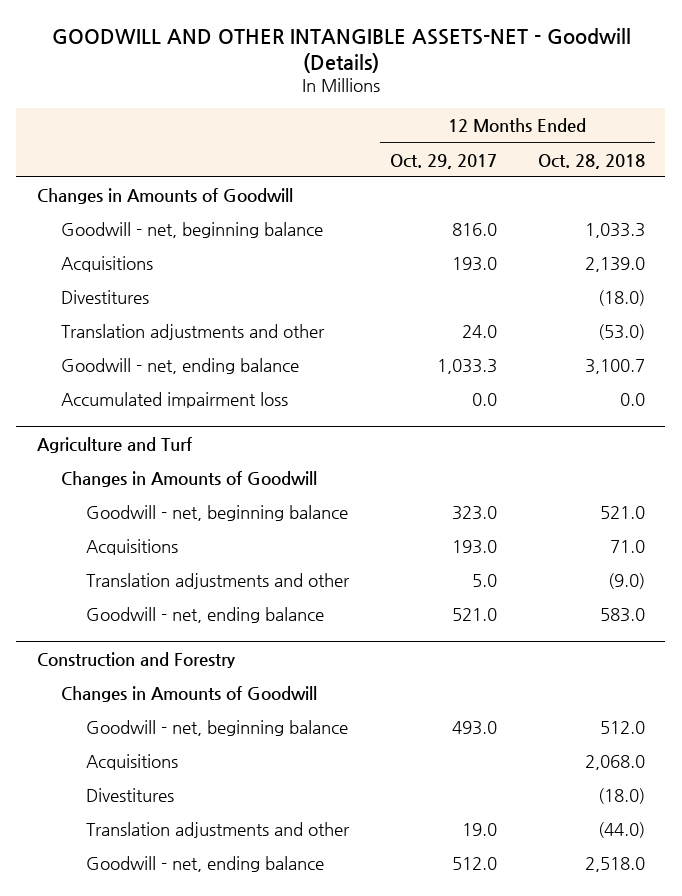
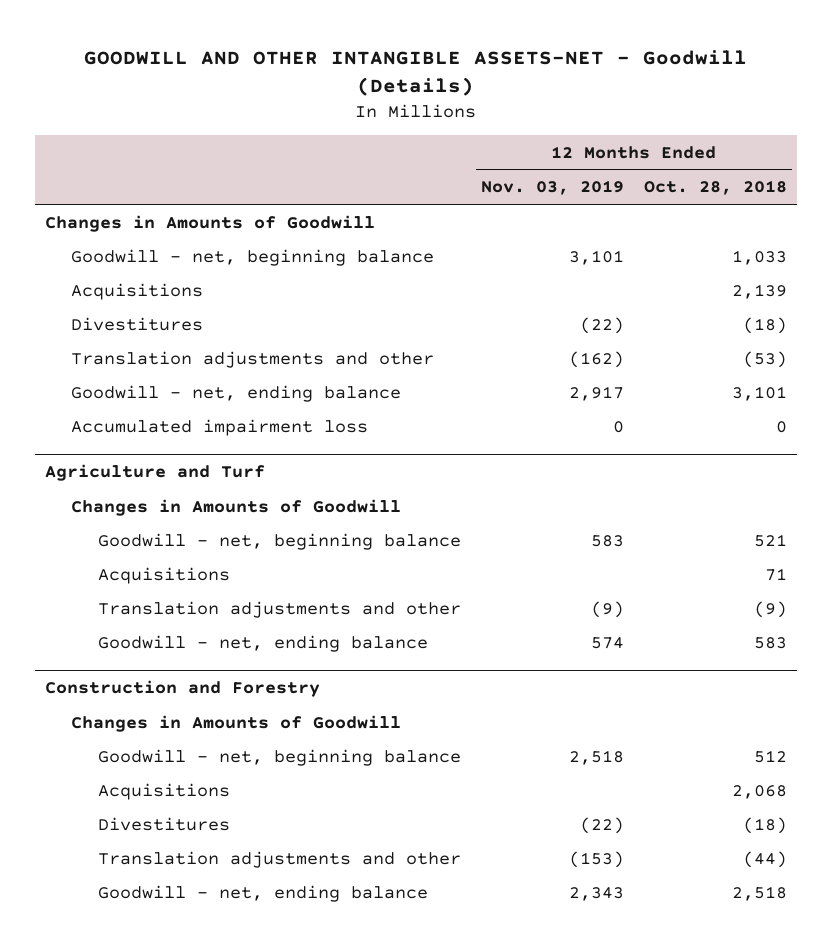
[389,153,497,169] Oct. 29, 2017 -> none
none -> [480,180,624,196] Nov. 03, 2019
[584,223,645,239] 1,033.3 -> [731,249,787,265] 1,033
[584,257,645,273] 2,139.0 -> [731,283,787,299] 2,139
[597,290,645,307] (18.0) -> [742,316,787,334] (18)
[597,324,645,341] (53.0) -> [742,350,787,368] (53)
[584,359,645,375] 3,100.7 -> [731,385,787,401] 3,101
[619,393,645,407] 0.0 -> [775,420,787,433] 0
[599,506,645,520] 521.0 -> [753,533,787,547] 521
[609,540,645,554] 71.0 -> [764,567,787,581] 71
[607,573,645,590] (9.0) -> [753,600,787,618] (9)
[599,608,645,623] 583.0 -> [753,636,787,649] 583
[599,721,645,735] 512.0 -> [753,749,787,763] 512
[584,755,645,771] 2,068.0 -> [731,784,787,799] 2,068
[597,788,645,805] (18.0) -> [742,816,787,834] (18)
[597,822,645,839] (44.0) -> [742,850,787,868] (44)
[584,857,645,873] 2,518.0 -> [731,885,787,901] 2,518

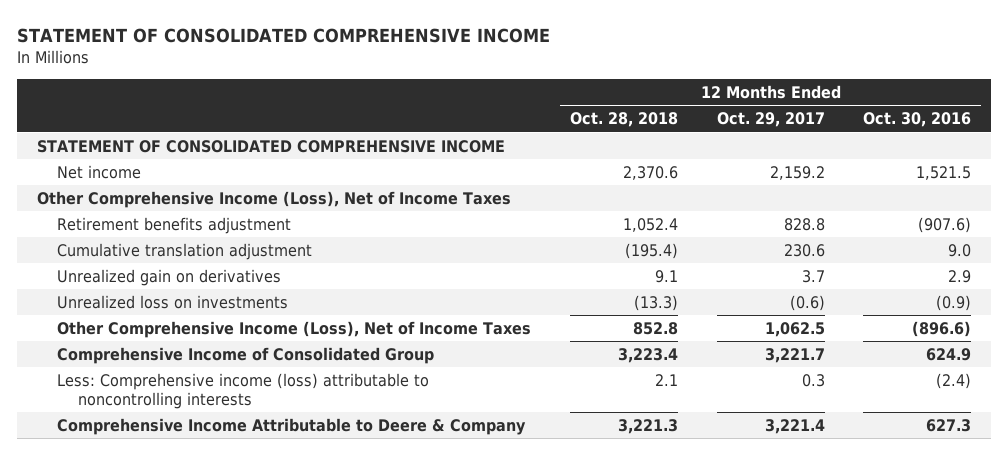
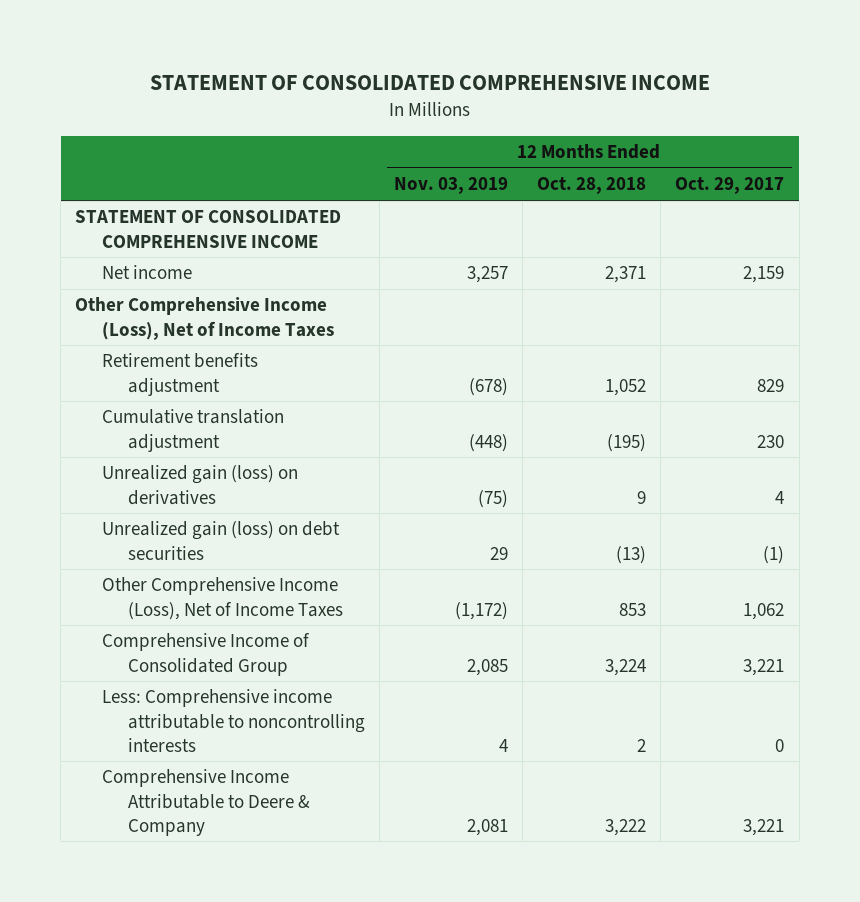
[863,112,972,128] Oct. 30, 2016 -> none
none -> [393,177,508,195] Nov. 03, 2019
[623,165,679,180] 2,370.6 -> [605,266,647,284] 2,371
[769,165,825,180] 2,159.2 -> [743,266,785,284] 2,159
[623,217,679,232] 1,052.4 -> [605,378,647,396] 1,052
[783,217,825,231] 828.8 -> [757,378,785,392] 829
[625,242,679,259] (195.4) -> [607,433,647,452] (195)
[783,243,825,257] 230.6 -> [757,434,785,448] 230
[57,268,282,286] Unrealized gain on derivatives -> [101,465,298,505] Unrealized gain (loss) on derivatives
[655,269,679,283] 9.1 -> [637,490,647,504] 9
[801,269,825,283] 3.7 -> [775,490,785,504] 4
[57,294,289,309] Unrealized loss on investments -> [101,521,340,560] Unrealized gain (loss) on debt securities
[634,294,679,311] (13.3) -> [616,545,647,564] (13)
[789,294,825,311] (0.6) -> [763,545,785,564] (1)
[633,321,679,335] 852.8 -> [619,602,647,616] 853
[764,321,825,337] 1,062.5 -> [743,602,785,620] 1,062
[618,347,679,363] 3,223.4 -> [605,658,647,676] 3,224
[764,347,825,363] 3,221.7 -> [743,658,785,676] 3,221
[57,372,430,409] Less: Comprehensive income (loss) attributable to noncontrolling interests -> [101,689,365,752] Less: Comprehensive income attributable to noncontrolling interests
[655,373,679,386] 2.1 -> [637,738,647,752] 2
[801,373,825,387] 0.3 -> [775,738,785,752] 0
[618,418,679,434] 3,221.3 -> [605,818,647,836] 3,222
[764,418,825,434] 3,221.4 -> [743,818,785,836] 3,221

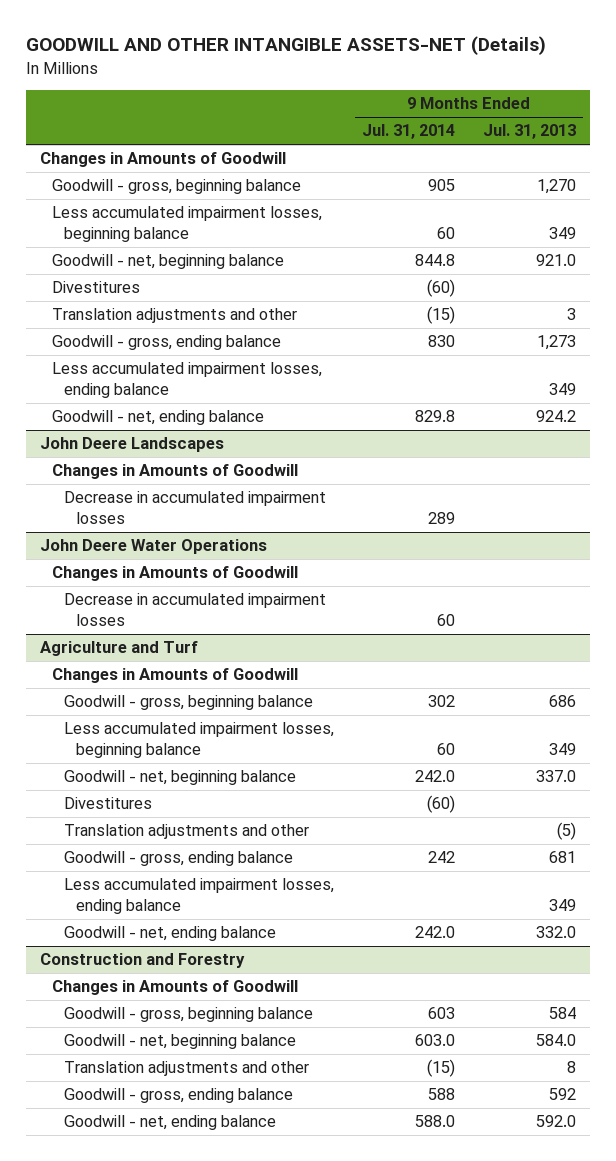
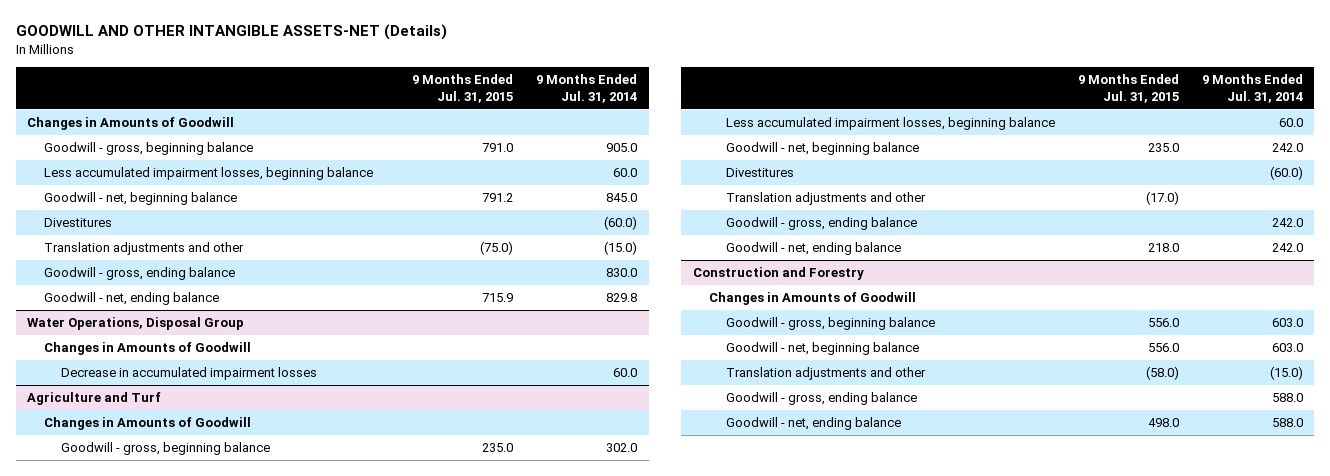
[482,124,576,140] Jul. 31, 2013 -> none
none -> [412,73,514,103] 9 Months Ended Jul. 31, 2015
[51,362,322,398] Less accumulated impairment losses, ending balance -> none
[427,179,455,192] 905 -> [606,143,638,153] 905.0
[436,226,455,239] 60 -> [613,168,638,178] 60.0
[414,254,455,267] 844.8 -> [606,193,638,203] 845.0
[426,279,455,298] (60) -> [604,216,638,231] (60.0)
[426,306,455,325] (15) -> [604,241,638,256] (15.0)
[427,335,455,348] 830 -> [606,268,638,278] 830.0
[39,437,224,453] John Deere Landscapes -> none
[51,464,298,480] Changes in Amounts of Goodwill -> none
[63,491,326,524] Decrease in accumulated impairment losses -> none
[39,539,267,555] John Deere Water Operations -> none
none -> [27,317,245,331] Water Operations, Disposal Group
[436,613,455,626] 60 -> [613,368,638,378] 60.0
[427,695,455,708] 302 -> [606,443,638,453] 302.0
[436,742,455,755] 60 -> [1278,118,1303,128] 60.0
[426,795,455,814] (60) -> [1269,166,1303,181] (60.0)
[63,878,334,914] Less accumulated impairment losses, ending balance -> none
[427,851,455,864] 242 -> [1271,218,1303,228] 242.0
[427,1007,455,1020] 603 -> [1271,318,1303,328] 603.0
[426,1059,455,1078] (15) -> [1269,366,1303,381] (15.0)
[427,1088,455,1101] 588 -> [1271,393,1303,403] 588.0

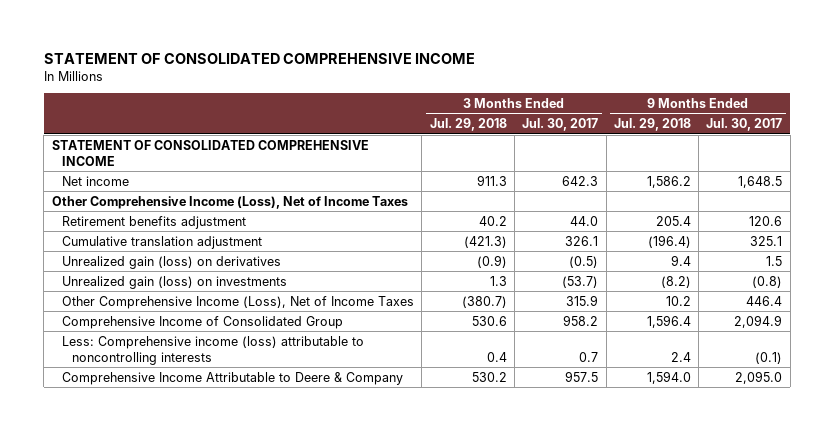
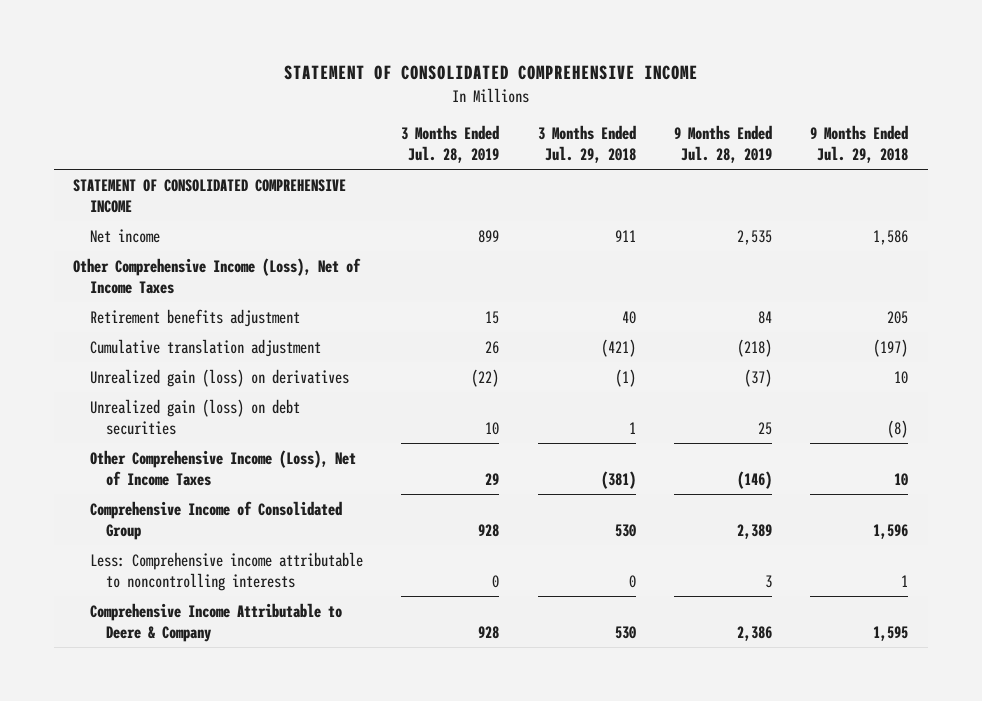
[522,118,599,132] Jul. 30, 2017 -> none
[706,118,783,132] Jul. 30, 2017 -> none
none -> [401,124,500,163] 3 Months Ended Jul. 28, 2019
none -> [673,124,772,163] 9 Months Ended Jul. 28, 2019
[476,174,507,186] 911.3 -> [614,229,636,242] 911
[646,175,691,188] 1,586.2 -> [873,229,909,245] 1,586
[478,215,507,226] 40.2 -> [621,310,636,324] 40
[655,215,691,226] 205.4 -> [887,310,909,324] 205
[463,235,507,248] (421.3) -> [600,338,636,357] (421)
[647,234,691,248] (196.4) -> [873,338,909,357] (197)
[476,254,507,268] (0.9) -> [614,368,636,387] (1)
[670,254,691,266] 9.4 -> [894,370,909,384] 10
[61,275,287,289] Unrealized gain (loss) on investments -> [89,398,300,435] Unrealized gain (loss) on debt securities
[489,275,507,286] 1.3 -> [628,421,636,434] 1
[660,275,691,288] (8.2) -> [887,419,909,438] (8)
[461,295,507,308] (380.7) -> [600,470,636,489] (381)
[665,295,691,306] 10.2 -> [894,472,909,486] 10
[471,315,507,326] 530.6 -> [614,523,636,537] 530
[646,314,691,328] 1,596.4 -> [873,523,909,539] 1,596
[61,335,364,365] Less: Comprehensive income (loss) attributable to noncontrolling interests -> [89,551,363,591] Less: Comprehensive income attributable to noncontrolling interests
[486,351,507,362] 0.4 -> [628,574,636,588] 0
[670,351,691,362] 2.4 -> [901,574,909,587] 1
[471,371,507,382] 530.2 -> [614,625,636,639] 530
[646,370,691,384] 1,594.0 -> [873,625,909,641] 1,595

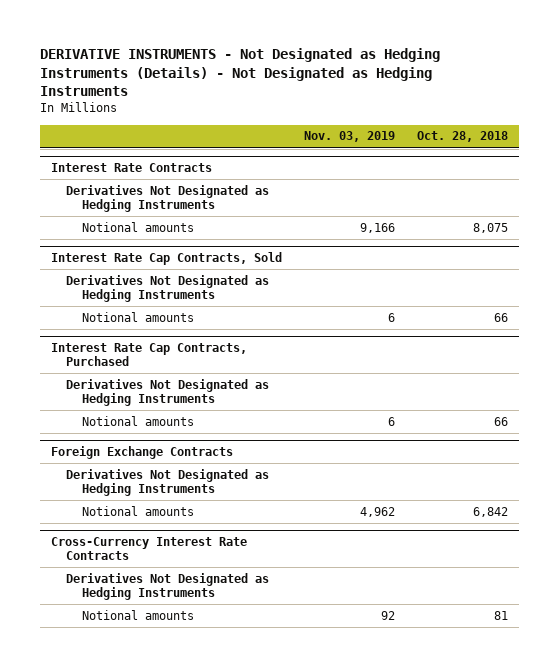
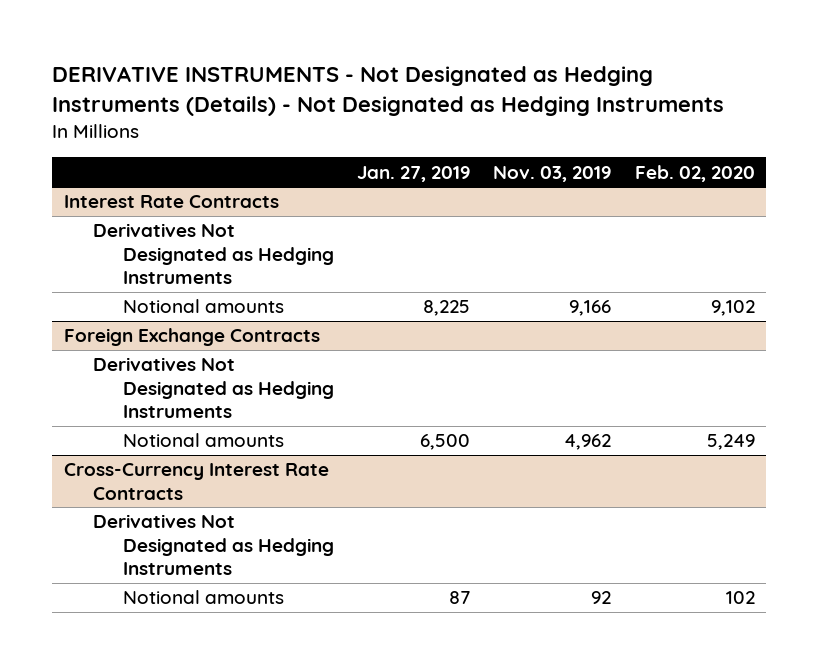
[416,131,508,143] Oct. 28, 2018 -> none
none -> [357,165,471,182] Jan. 27, 2019
none -> [634,164,755,182] Feb. 02, 2020
[51,252,283,266] Interest Rate Cap Contracts, Sold -> none
[66,274,270,303] Derivatives Not Designated as Hedging Instruments -> none
[81,311,194,322] Notional amounts -> none
[51,343,248,367] Interest Rate Cap Contracts, Purchased -> none
[66,378,270,407] Derivatives Not Designated as Hedging Instruments -> none
[81,415,194,426] Notional amounts -> none

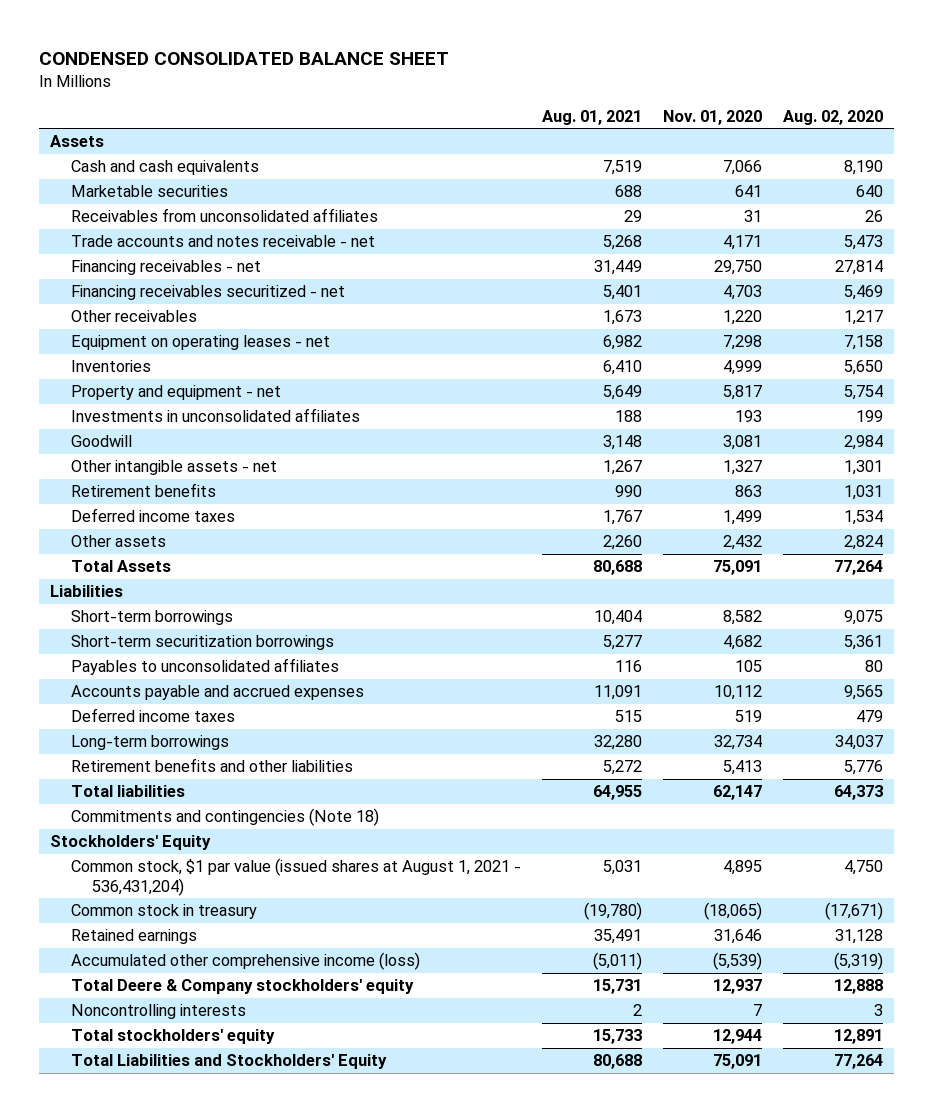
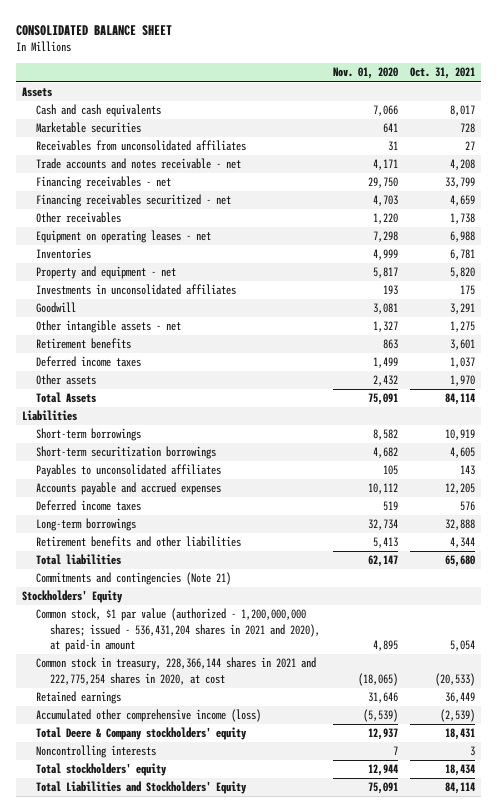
[39,51,450,65] CONDENSED CONSOLIDATED BALANCE SHEET -> [16,24,173,36] CONSOLIDATED BALANCE SHEET
[542,109,643,125] Aug. 01, 2021 -> none
[783,109,884,125] Aug. 02, 2020 -> none
none -> [410,67,476,80] Oct. 31, 2021
[71,808,380,827] Commitments and contingencies (Note 18) -> [36,572,232,586] Commitments and contingencies (Note 21)
[71,858,522,896] Common stock, $1 par value (issued shares at August 1, 2021 - 536,431,204) -> [36,608,321,653] Common stock, $1 par value (authorized - 1,200,000,000 shares; issued - 536,431,204 shares in 2021 and 2020), at paid-in amount
[71,904,258,920] Common stock in treasury -> [36,657,317,685] Common stock in treasury, 228,366,144 shares in 2021 and 222,775,254 shares in 2020, at cost

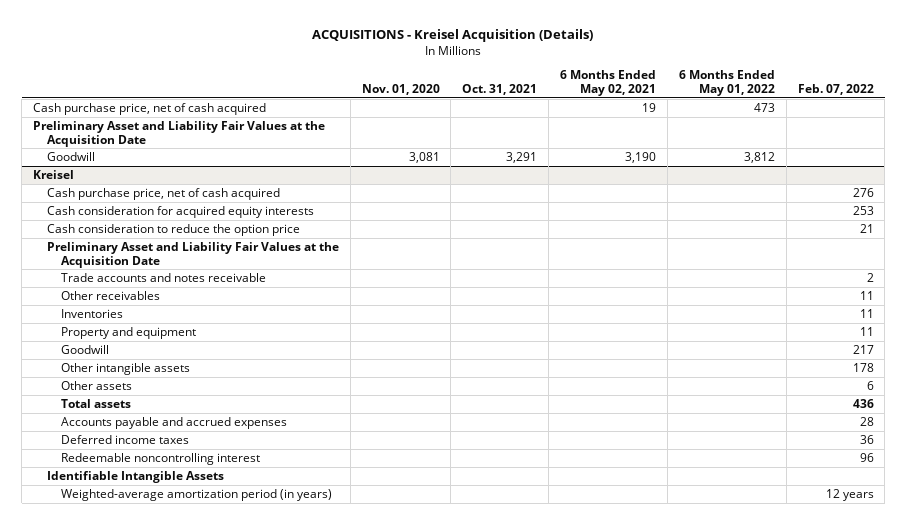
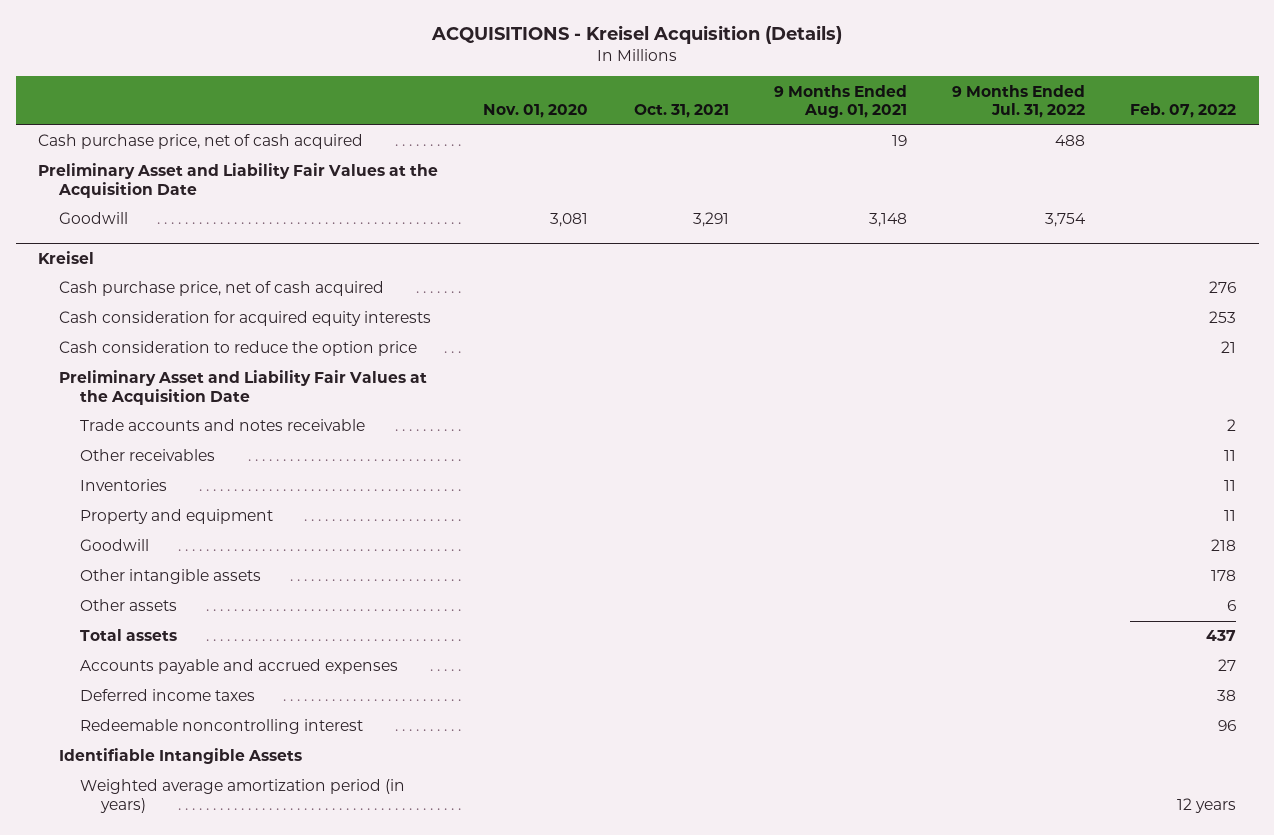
[560,70,657,96] 6 Months Ended May 02, 2021 -> none
[678,70,775,96] 6 Months Ended May 01, 2022 -> none
none -> [773,84,907,118] 9 Months Ended Aug. 01, 2021
none -> [951,84,1085,118] 9 Months Ended Jul. 31, 2022
[852,344,874,354] 217 -> [1211,539,1237,552] 218
[852,398,874,408] 436 -> [1206,630,1237,642] 437
[859,416,874,426] 28 -> [1218,659,1237,672] 27
[859,434,874,444] 36 -> [1217,690,1237,702] 38
[60,488,332,501] Weighted-average amortization period (in years) -> [79,779,405,813] Weighted average amortization period (in years)

